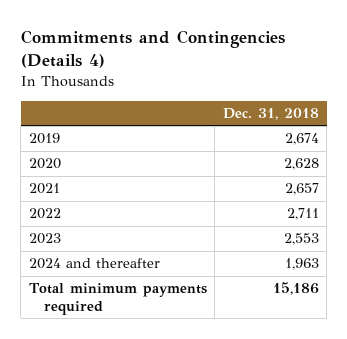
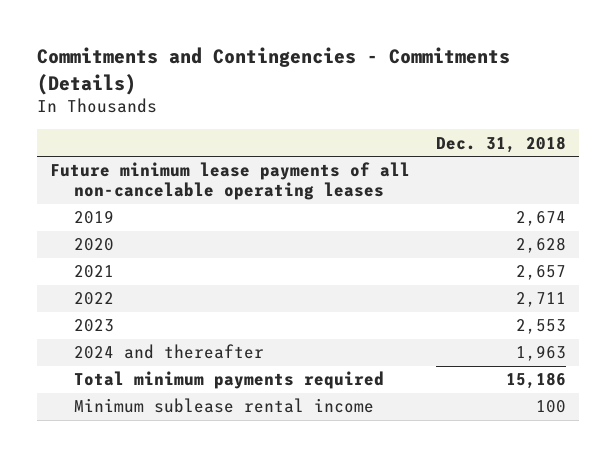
[20,30,285,69] Commitments and Contingencies (Details 4) -> [37,47,511,95] Commitments and Contingencies - Commitments (Details)
none -> [50,162,411,201] Future minimum lease payments of all non-cancelable operating leases
none -> [74,398,375,414] Minimum sublease rental income

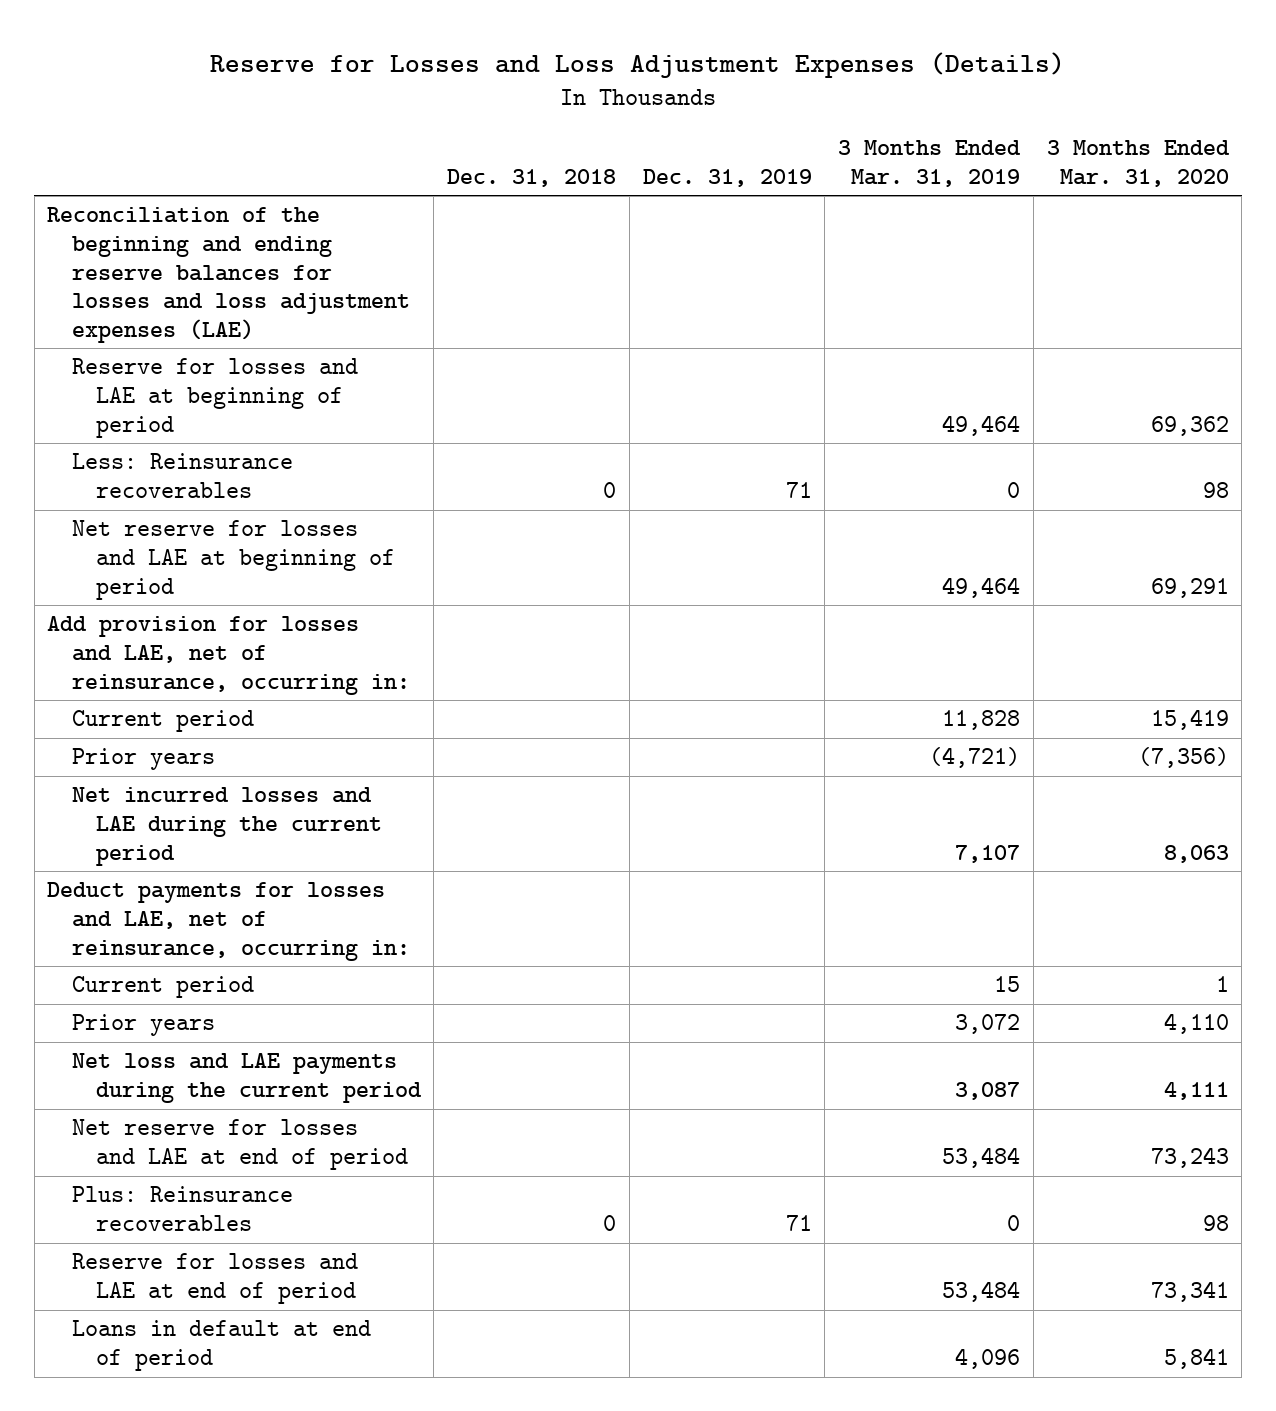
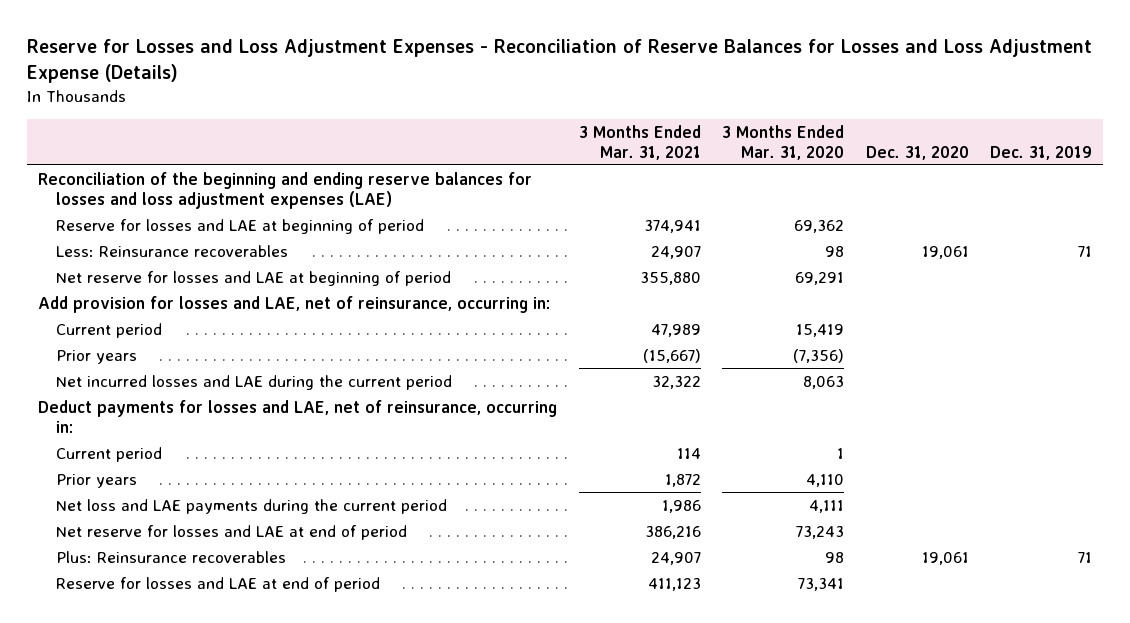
[210,51,1066,78] Reserve for Losses and Loss Adjustment Expenses (Details) -> [27,39,1093,84] Reserve for Losses and Loss Adjustment Expenses - Reconciliation of Reserve Balances for Losses and Loss Adjustment Expense (Details)
[447,168,617,187] Dec. 31, 2018 -> none
[838,140,1022,187] 3 Months Ended Mar. 31, 2019 -> none
none -> [578,124,701,160] 3 Months Ended Mar. 31, 2021
none -> [865,145,969,160] Dec. 31, 2020
[71,1320,371,1371] Loans in default at end of period -> none

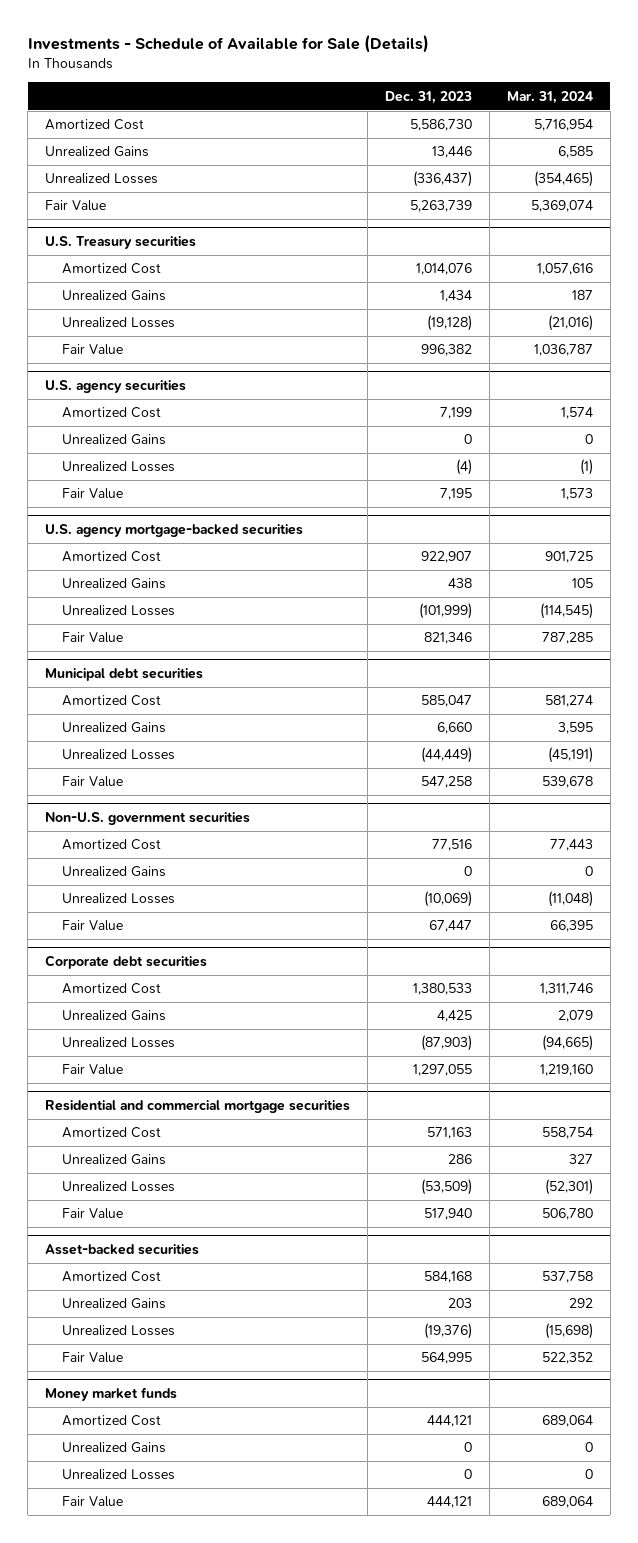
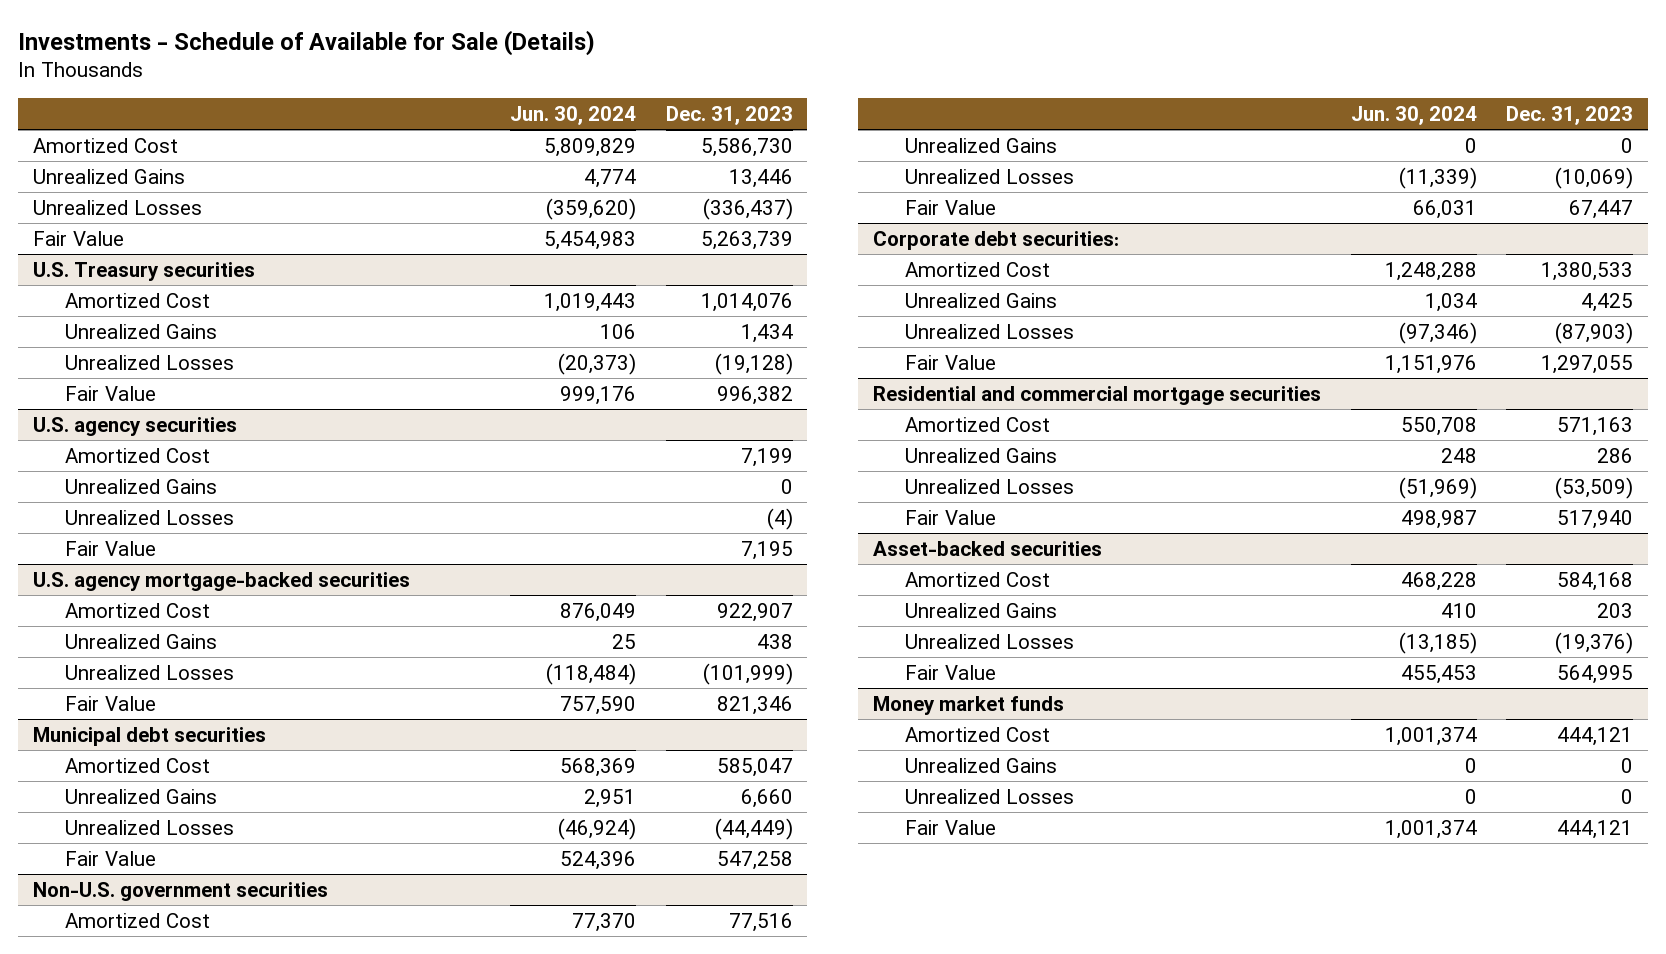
[506,90,593,104] Mar. 31, 2024 -> none
none -> [510,105,637,125] Jun. 30, 2024
[44,955,207,970] Corporate debt securities -> [873,230,1120,250] Corporate debt securities:

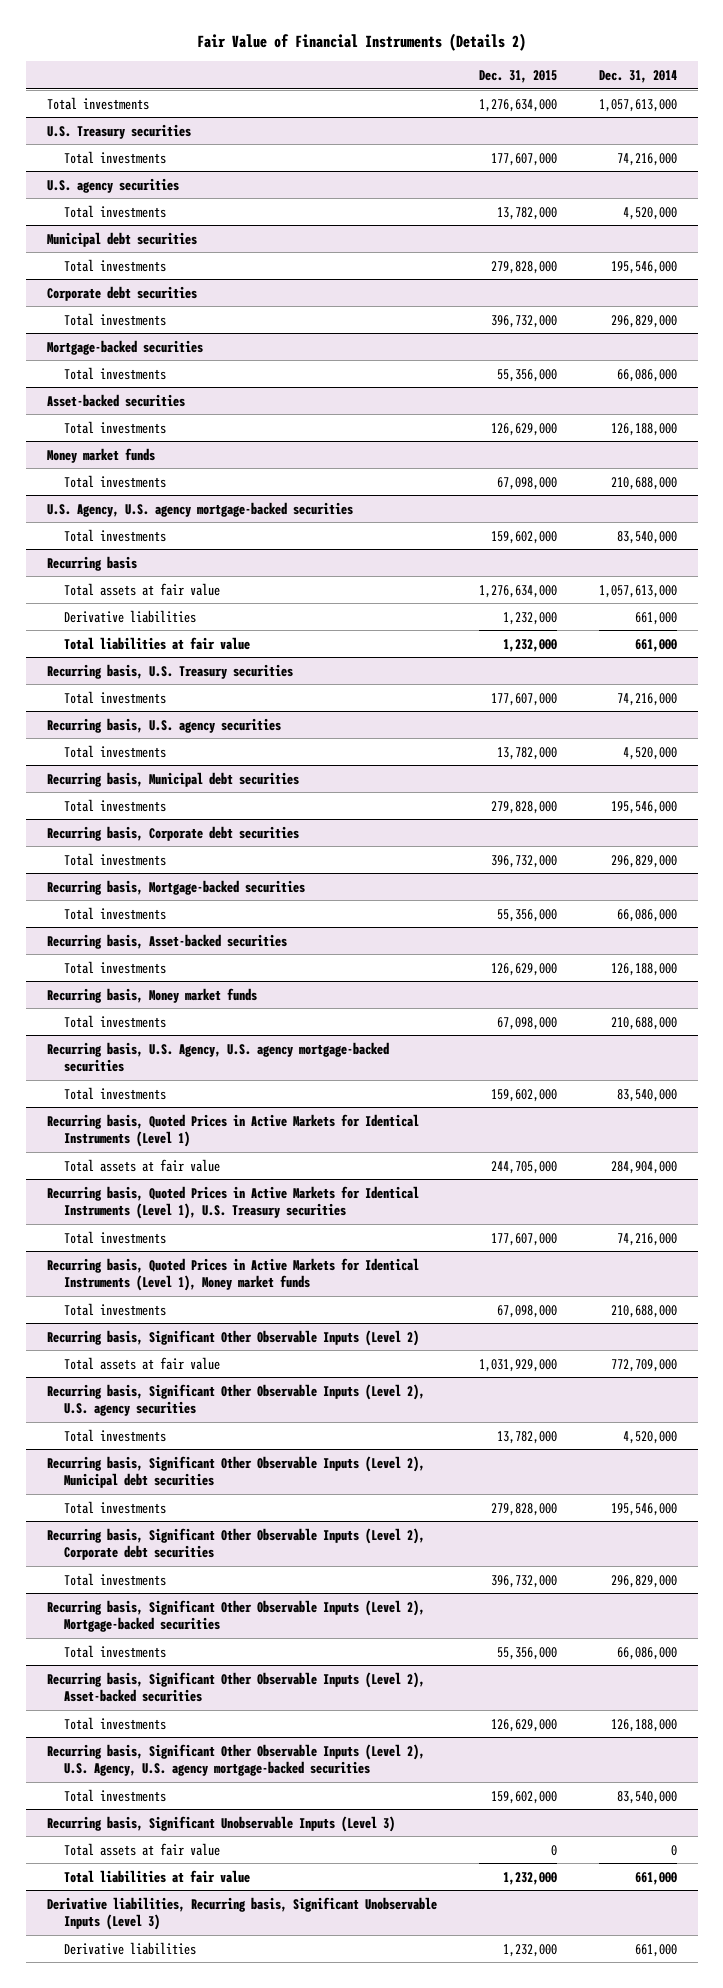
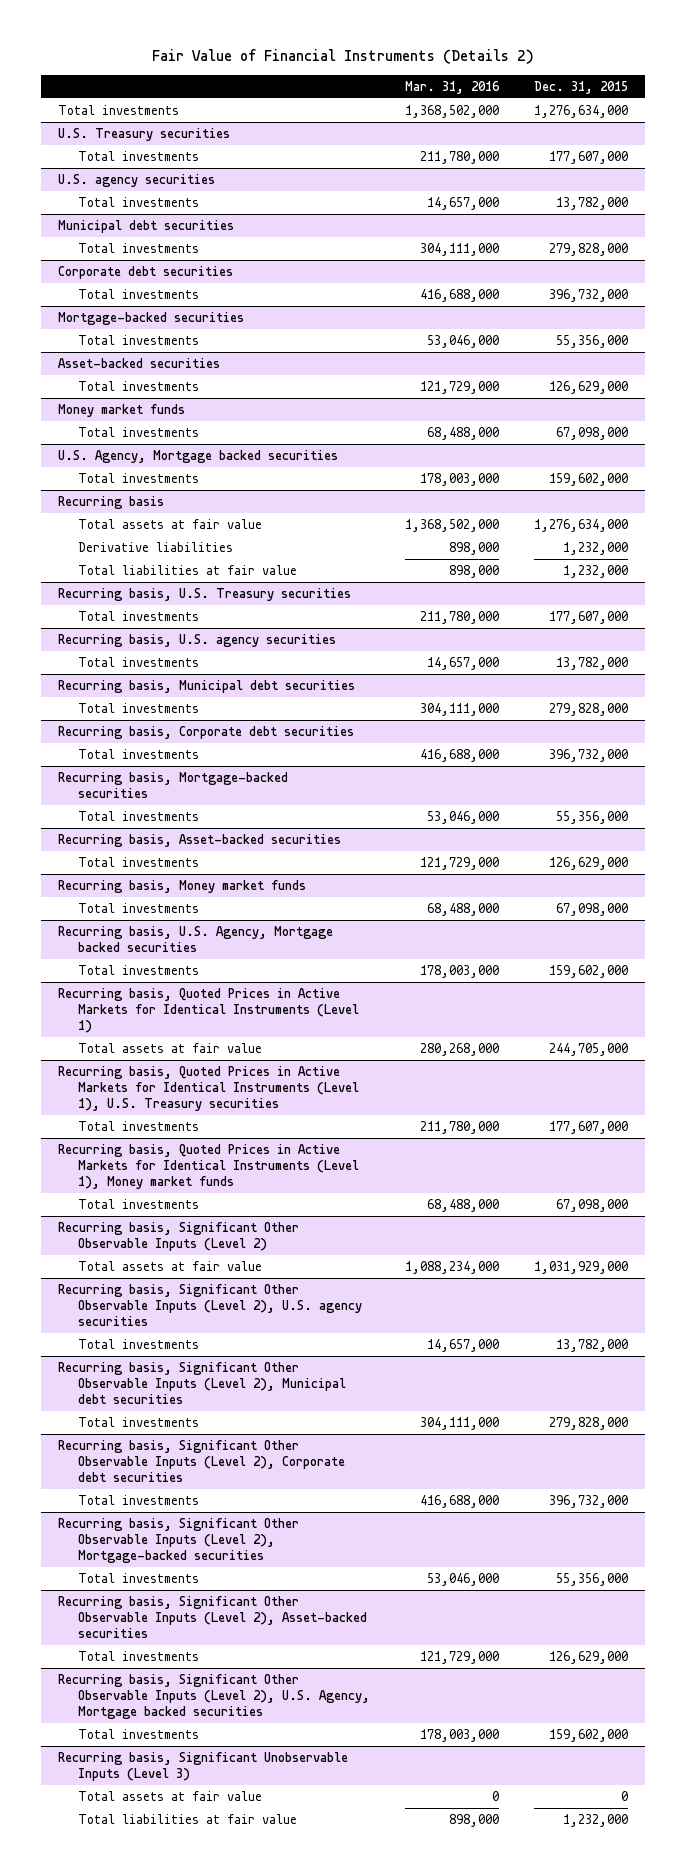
[598,70,677,84] Dec. 31, 2014 -> none
none -> [404,80,500,94] Mar. 31, 2016
[46,501,353,517] U.S. Agency, U.S. agency mortgage-backed securities -> [58,450,339,464] U.S. Agency, Mortgage backed securities
[46,1041,389,1073] Recurring basis, U.S. Agency, U.S. agency mortgage-backed securities -> [58,926,334,953] Recurring basis, U.S. Agency, Mortgage backed securities
[46,1743,425,1777] Recurring basis, Significant Other Observable Inputs (Level 2), U.S. Agency, U.S. agency mortgage-backed securities -> [58,1674,370,1720] Recurring basis, Significant Other Observable Inputs (Level 2), U.S. Agency, Mortgage backed securities
[46,1896,437,1931] Derivative liabilities, Recurring basis, Significant Unobservable Inputs (Level 3) -> none
[63,1941,196,1955] Derivative liabilities -> none

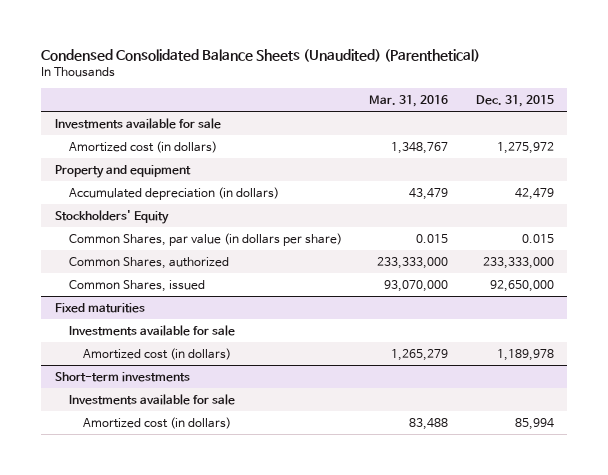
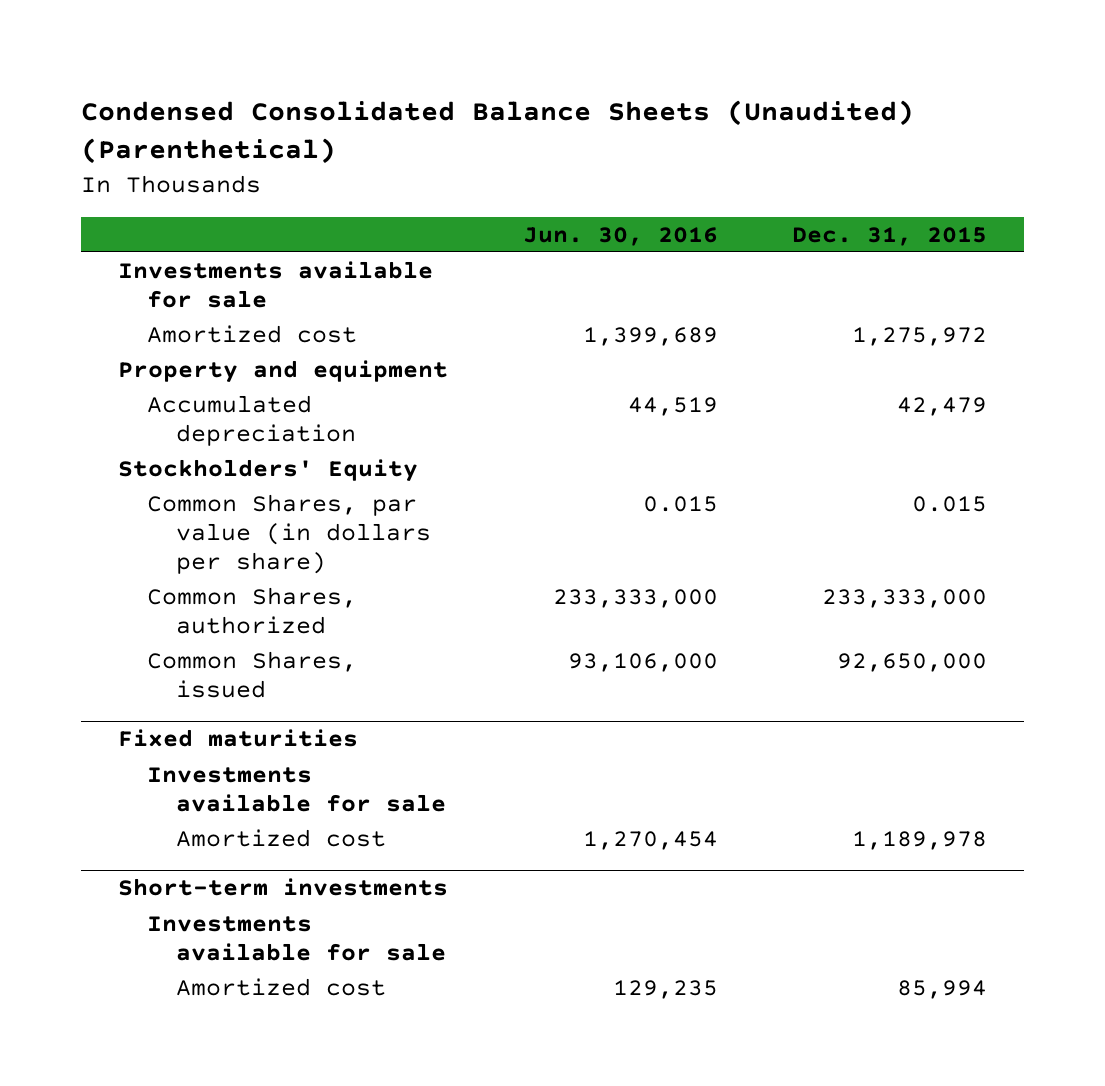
[369,95,449,108] Mar. 31, 2016 -> none
none -> [522,226,718,246] Jun. 30, 2016
[68,140,217,153] Amortized cost (in dollars) -> [147,324,358,343] Amortized cost
[68,186,279,200] Accumulated depreciation (in dollars) -> [147,394,357,446] Accumulated depreciation
[82,347,231,360] Amortized cost (in dollars) -> [176,828,387,847] Amortized cost
[82,416,231,429] Amortized cost (in dollars) -> [176,977,387,996] Amortized cost

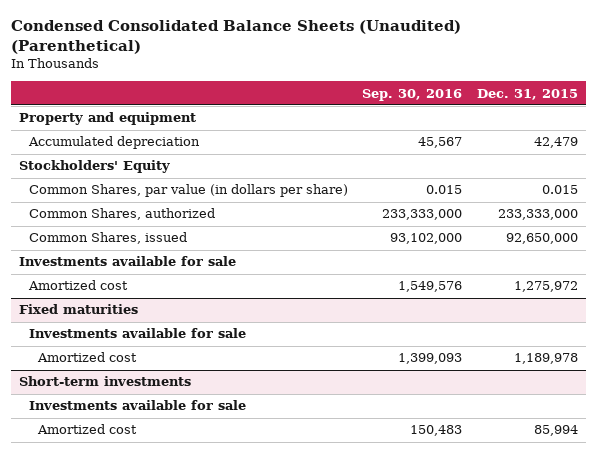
[522,226,718,246] Jun. 30, 2016 -> none
none -> [362,88,463,101] Sep. 30, 2016
[118,260,434,308] Investments available for sale -> [18,256,236,267] Investments available for sale
[147,324,358,343] Amortized cost -> [27,280,128,291] Amortized cost

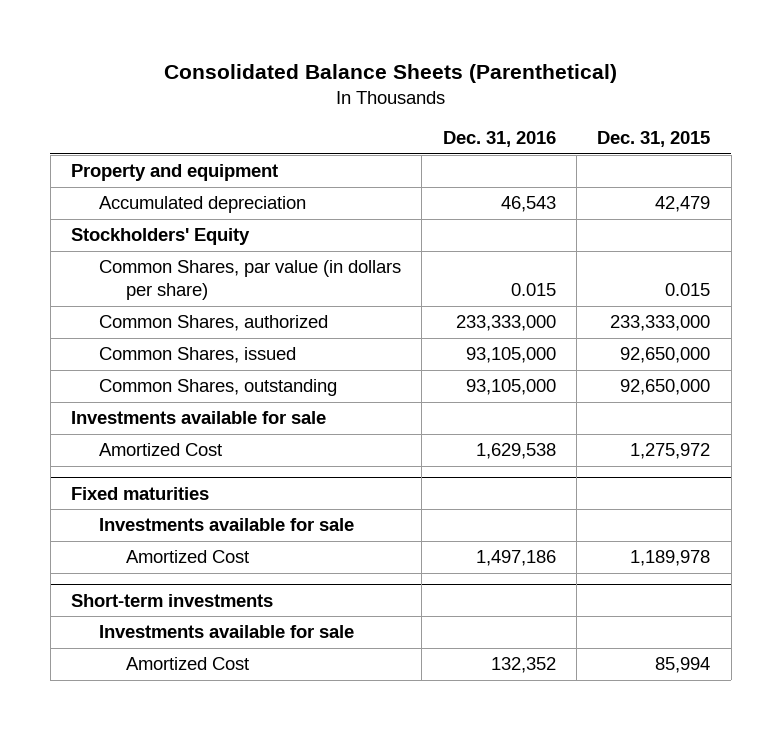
[11,20,462,55] Condensed Consolidated Balance Sheets (Unaudited) (Parenthetical) -> [163,63,617,83] Consolidated Balance Sheets (Parenthetical)
[362,88,463,101] Sep. 30, 2016 -> none
none -> [442,131,556,148] Dec. 31, 2016
none -> [98,379,337,397] Common Shares, outstanding
[27,280,128,291] Amortized cost -> [98,443,222,457] Amortized Cost
[37,352,138,363] Amortized cost -> [126,550,250,564] Amortized Cost
[37,424,138,435] Amortized cost -> [126,657,250,671] Amortized Cost

